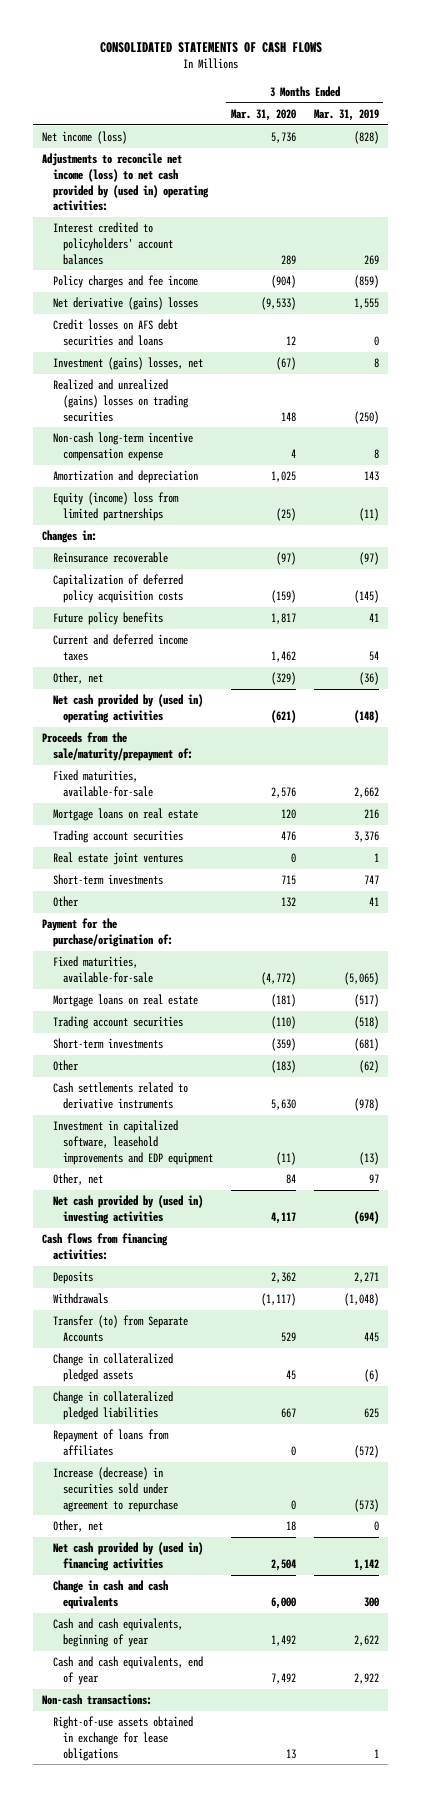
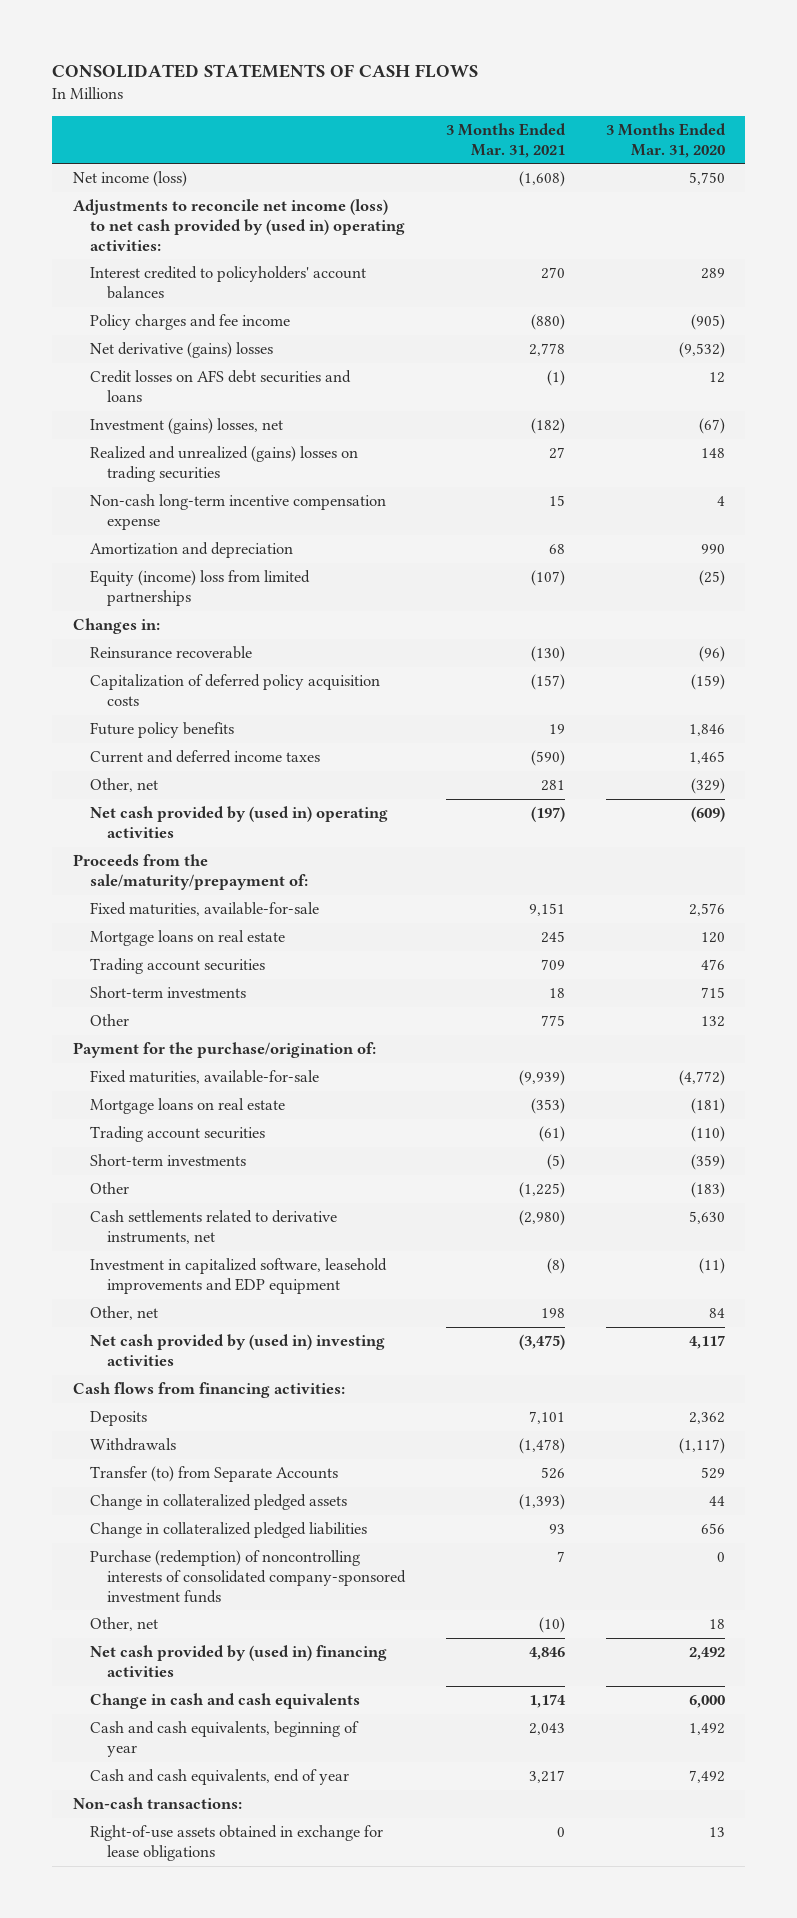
[313,108,379,121] Mar. 31, 2019 -> none
none -> [445,122,566,158] 3 Months Ended Mar. 31, 2021
[270,132,296,144] 5,736 -> [688,172,725,186] 5,750
[270,275,296,289] (904) -> [690,314,725,331] (905)
[260,297,296,311] (9,533) -> [678,342,725,359] (9,532)
[270,471,296,483] 1,025 -> [700,544,725,555] 990
[275,552,296,566] (97) -> [698,646,725,663] (96)
[270,613,296,625] 1,817 -> [688,724,725,737] 1,846
[270,650,296,662] 1,462 -> [688,751,725,765] 1,465
[270,709,296,723] (621) -> [690,806,725,823] (609)
[52,852,183,866] Real estate joint ventures -> none
[52,1082,188,1109] Cash settlements related to derivative instruments -> [89,1210,337,1245] Cash settlements related to derivative instruments, net
[52,1429,169,1456] Repayment of loans from affiliates -> none
[52,1467,178,1512] Increase (decrease) in securities sold under agreement to repurchase -> none
[285,1369,296,1380] 45 -> [708,1496,725,1507] 44
[280,1407,296,1418] 667 -> [700,1523,725,1535] 656
none -> [89,1550,406,1603] Purchase (redemption) of noncontrolling interests of consolidated company-sponsored investment funds
[270,1558,296,1571] 2,504 -> [688,1647,725,1661] 2,492

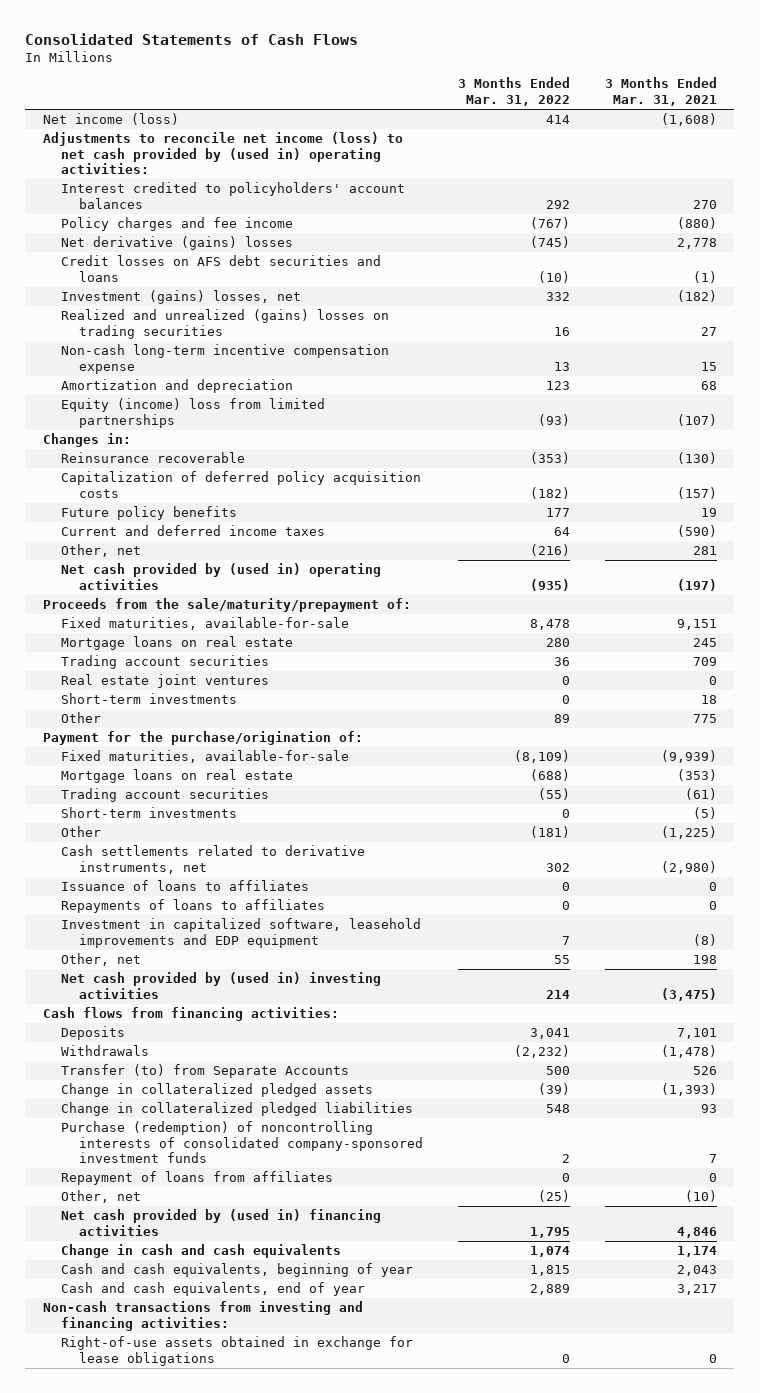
[52,64,479,79] CONSOLIDATED STATEMENTS OF CASH FLOWS -> [25,32,359,45] Consolidated Statements of Cash Flows
[605,122,726,158] 3 Months Ended Mar. 31, 2020 -> none
none -> [457,77,570,106] 3 Months Ended Mar. 31, 2022
none -> [60,674,269,689] Real estate joint ventures
none -> [60,880,309,892] Issuance of loans to affiliates
none -> [60,899,325,914] Repayments of loans to affiliates
none -> [60,1171,333,1186] Repayment of loans from affiliates
[72,1797,242,1810] Non-cash transactions: -> [42,1301,363,1331] Non-cash transactions from investing and financing activities:

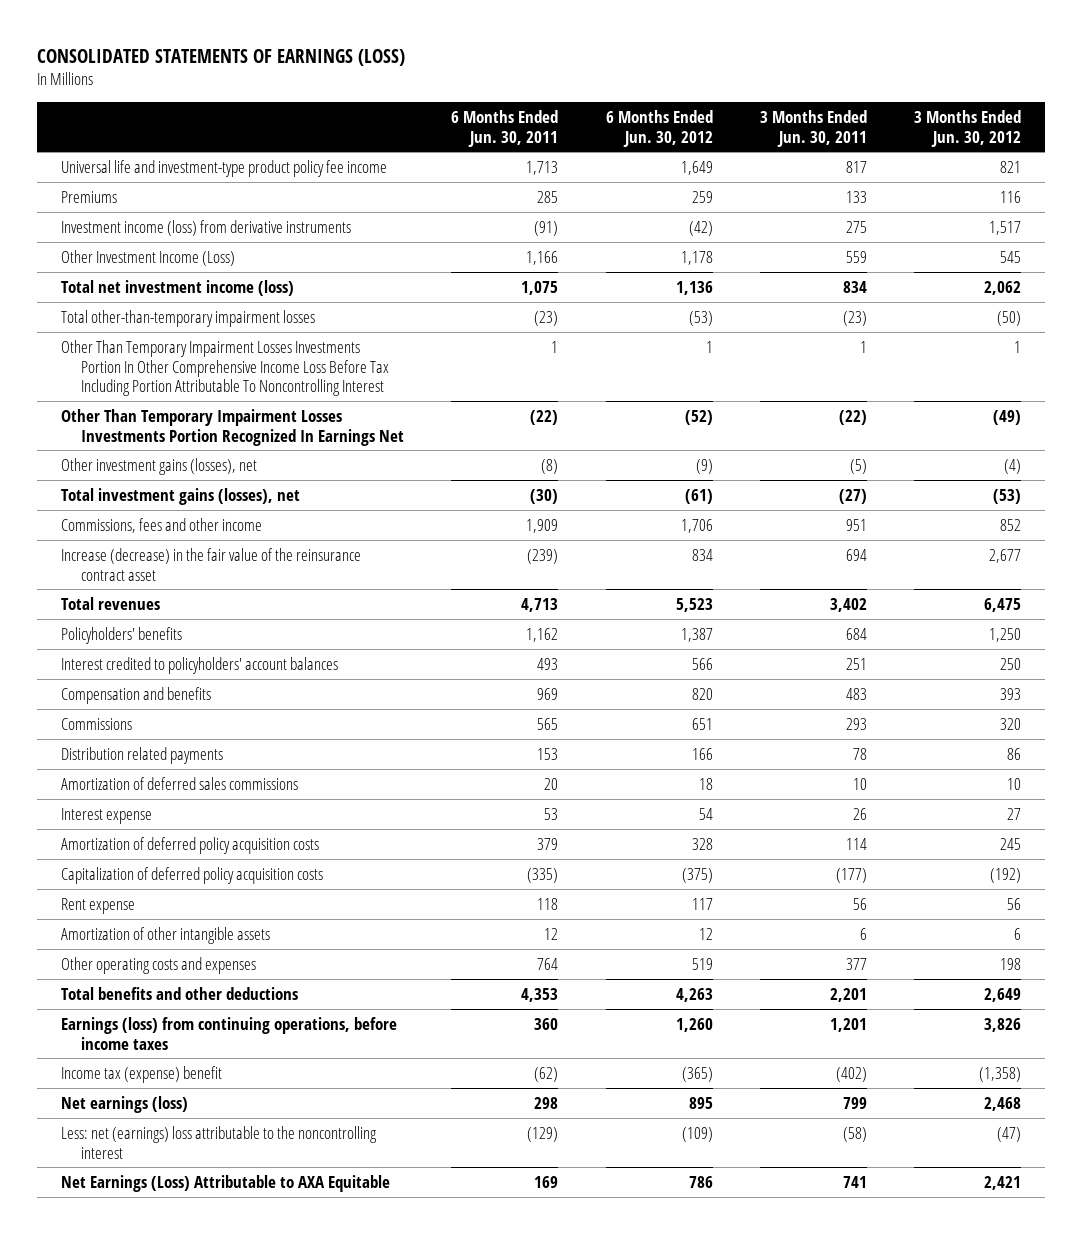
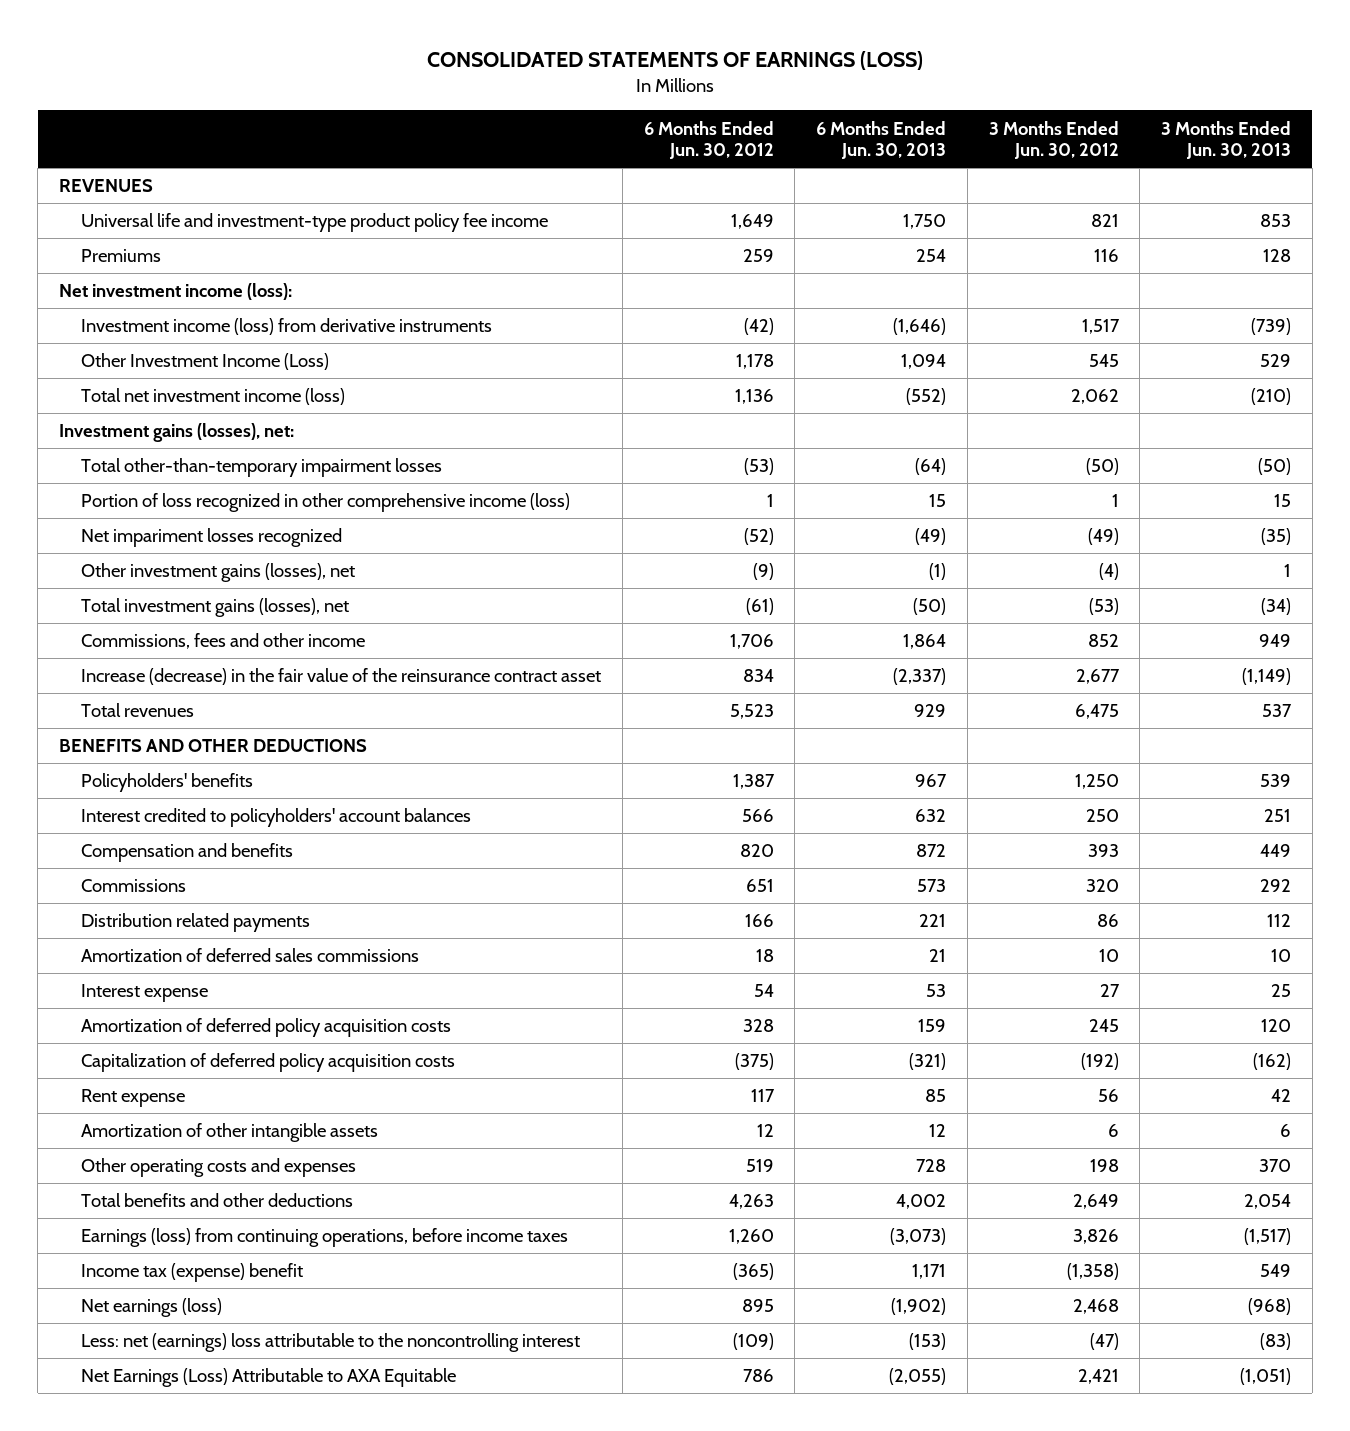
[451,109,559,147] 6 Months Ended Jun. 30, 2011 -> none
[760,109,868,147] 3 Months Ended Jun. 30, 2011 -> none
none -> [816,120,947,160] 6 Months Ended Jun. 30, 2013
none -> [1160,120,1291,160] 3 Months Ended Jun. 30, 2013
none -> [59,179,154,193] REVENUES
none -> [59,283,293,301] Net investment income (loss):
none -> [59,423,295,443] Investment gains (losses), net:
[60,339,390,397] Other Than Temporary Impairment Losses Investments Portion In Other Comprehensive Income Loss Before Tax Including Portion Attributable To Noncontrolling Interest -> [81,493,571,513] Portion of loss recognized in other comprehensive income (loss)
[60,408,405,446] Other Than Temporary Impairment Losses Investments Portion Recognized In Earnings Net -> [81,528,343,548] Net impariment losses recognized
none -> [59,739,368,753] BENEFITS AND OTHER DEDUCTIONS

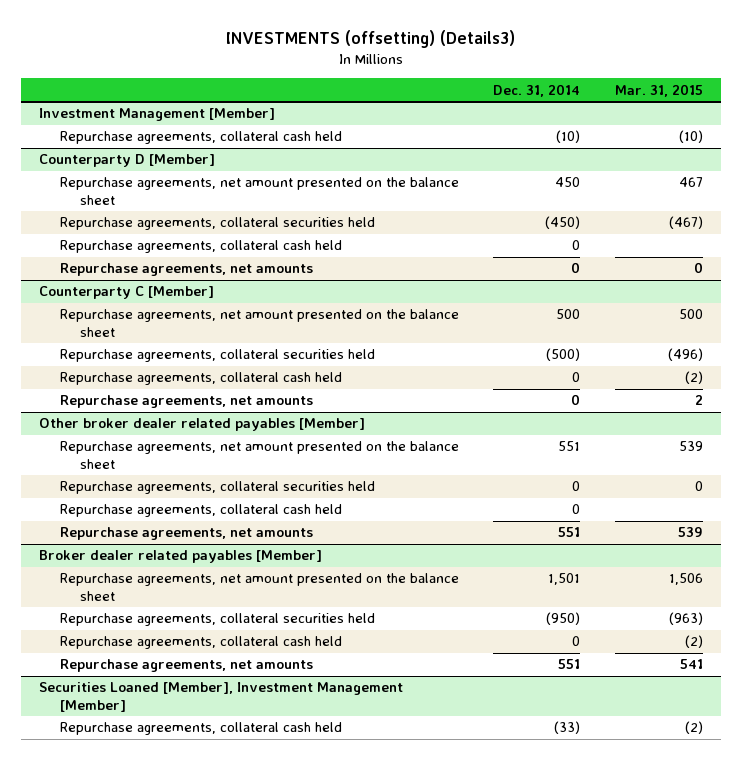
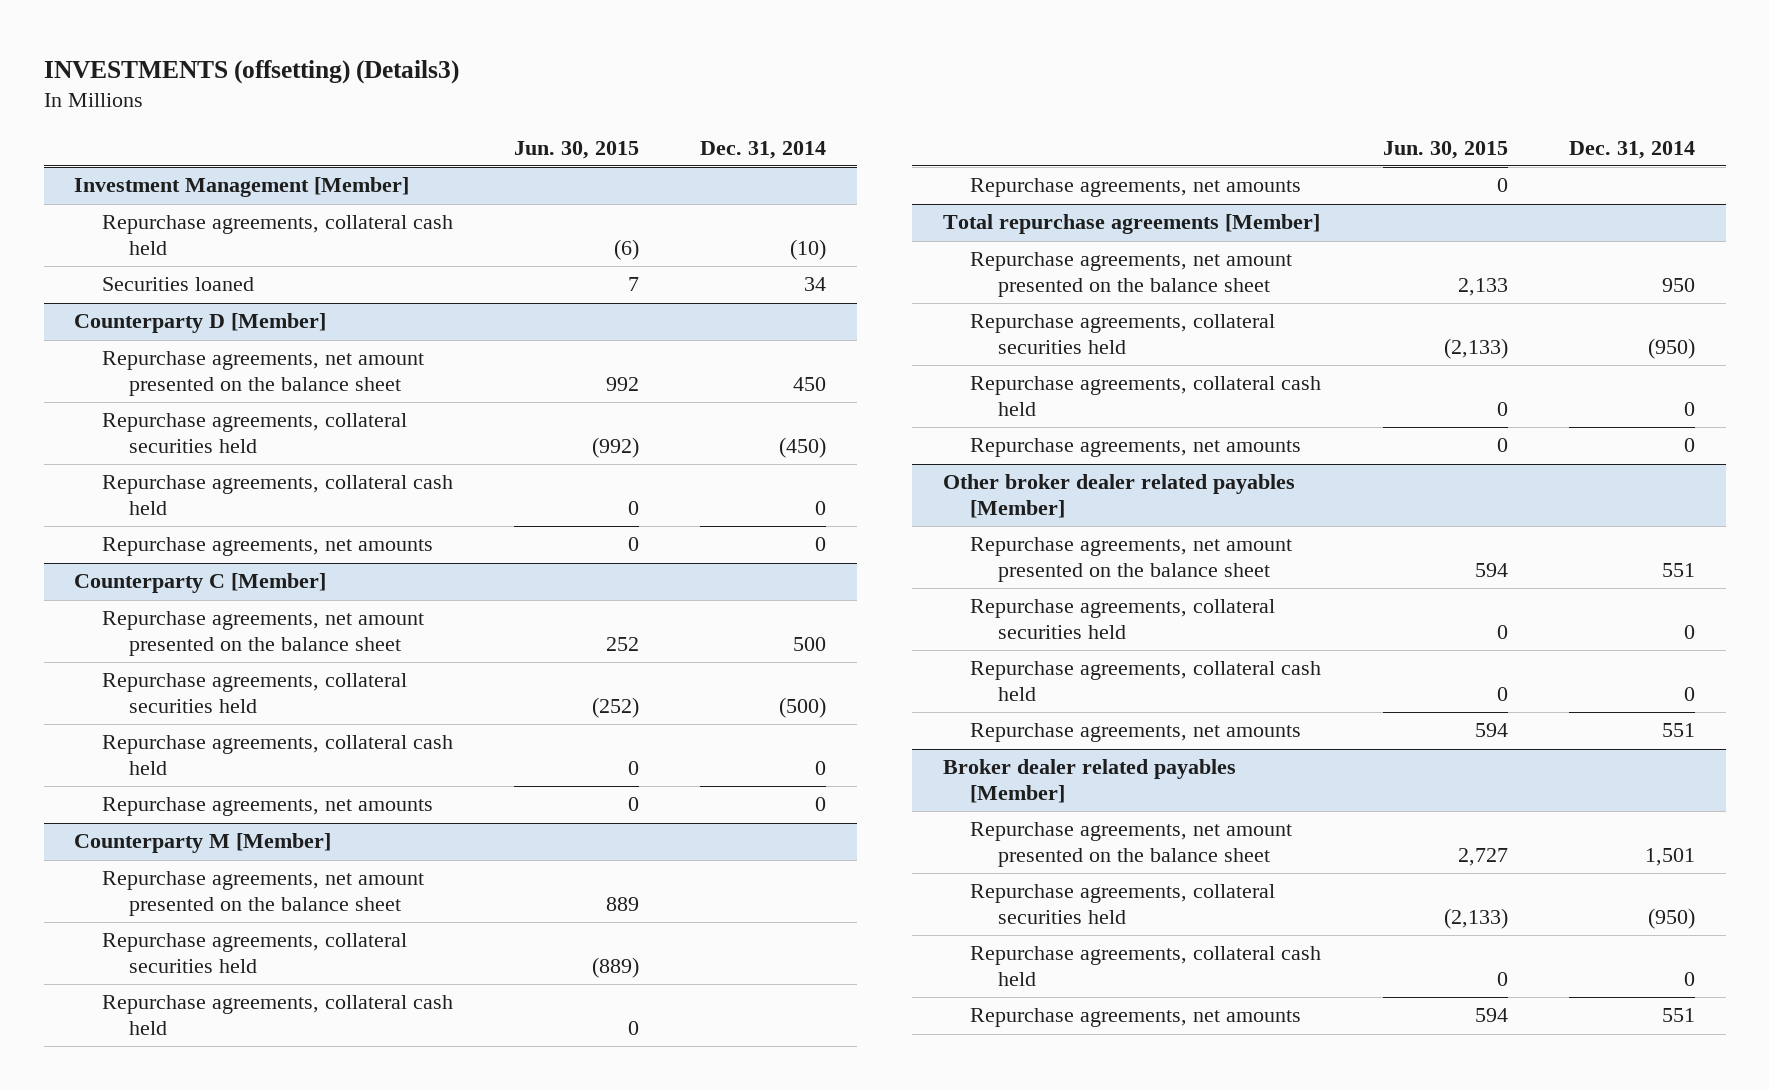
[615,83,704,97] Mar. 31, 2015 -> none
none -> [514,140,640,159] Jun. 30, 2015
none -> [101,277,254,292] Securities loaned
none -> [74,833,332,854] Counterparty M [Member]
none -> [101,871,424,916] Repurchase agreements, net amount presented on the balance sheet
none -> [101,933,407,973] Repurchase agreements, collateral securities held
none -> [101,995,453,1035] Repurchase agreements, collateral cash held
none -> [970,178,1302,198] Repurchase agreements, net amounts
none -> [942,214,1320,235] Total repurchase agreements [Member]
none -> [970,252,1293,297] Repurchase agreements, net amount presented on the balance sheet
none -> [970,314,1276,354] Repurchase agreements, collateral securities held
none -> [970,376,1322,416] Repurchase agreements, collateral cash held
none -> [970,438,1302,458] Repurchase agreements, net amounts
[38,682,403,712] Securities Loaned [Member], Investment Management [Member] -> none
[59,722,342,736] Repurchase agreements, collateral cash held -> none

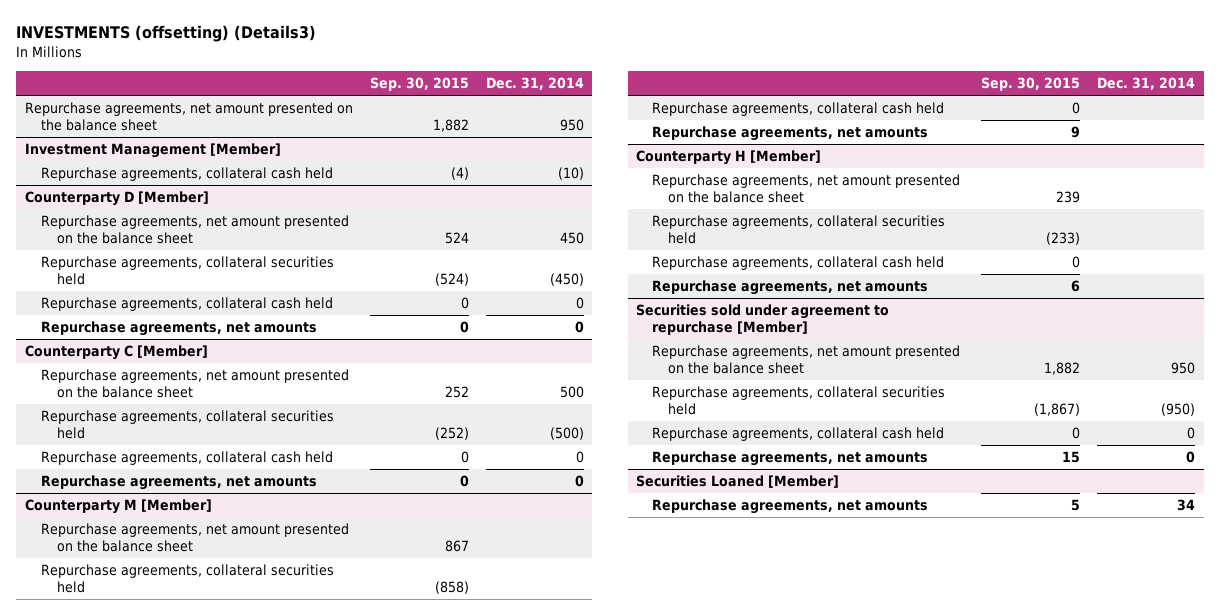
[514,140,640,159] Jun. 30, 2015 -> none
none -> [369,77,469,92] Sep. 30, 2015
none -> [24,102,353,131] Repurchase agreements, net amount presented on the balance sheet
[101,277,254,292] Securities loaned -> none
none -> [636,150,822,166] Counterparty H [Member]
none -> [652,174,961,203] Repurchase agreements, net amount presented on the balance sheet
none -> [652,215,946,244] Repurchase agreements, collateral securities held
none -> [652,256,945,271] Repurchase agreements, collateral cash held
none -> [652,280,929,296] Repurchase agreements, net amounts
[942,214,1320,235] Total repurchase agreements [Member] -> [636,304,890,335] Securities sold under agreement to repurchase [Member]
[942,474,1295,518] Other broker dealer related payables [Member] -> none
[970,537,1293,582] Repurchase agreements, net amount presented on the balance sheet -> none
[970,599,1276,639] Repurchase agreements, collateral securities held -> none
[970,661,1322,701] Repurchase agreements, collateral cash held -> none
[942,759,1236,803] Broker dealer related payables [Member] -> none
[970,822,1293,867] Repurchase agreements, net amount presented on the balance sheet -> none
[970,884,1276,924] Repurchase agreements, collateral securities held -> none
[970,946,1322,986] Repurchase agreements, collateral cash held -> none
[970,1008,1302,1028] Repurchase agreements, net amounts -> none
none -> [636,475,840,489] Securities Loaned [Member]
[1661,723,1695,738] 551 -> [1177,499,1196,512] 34

